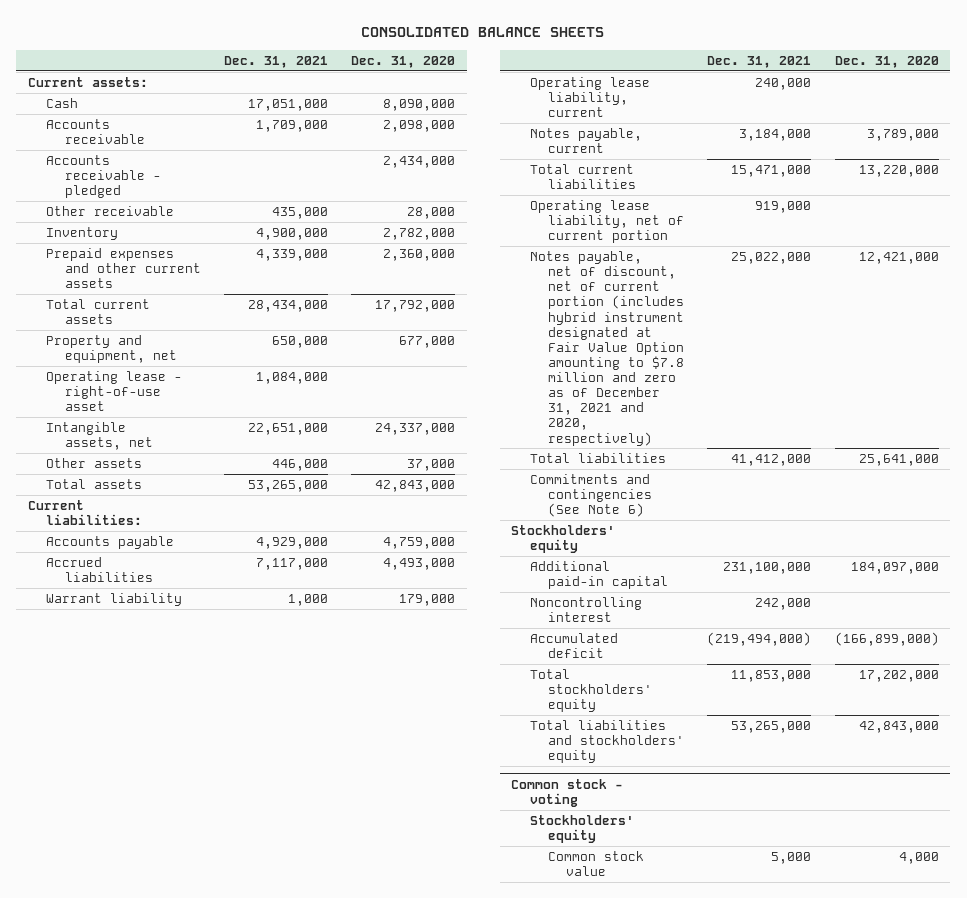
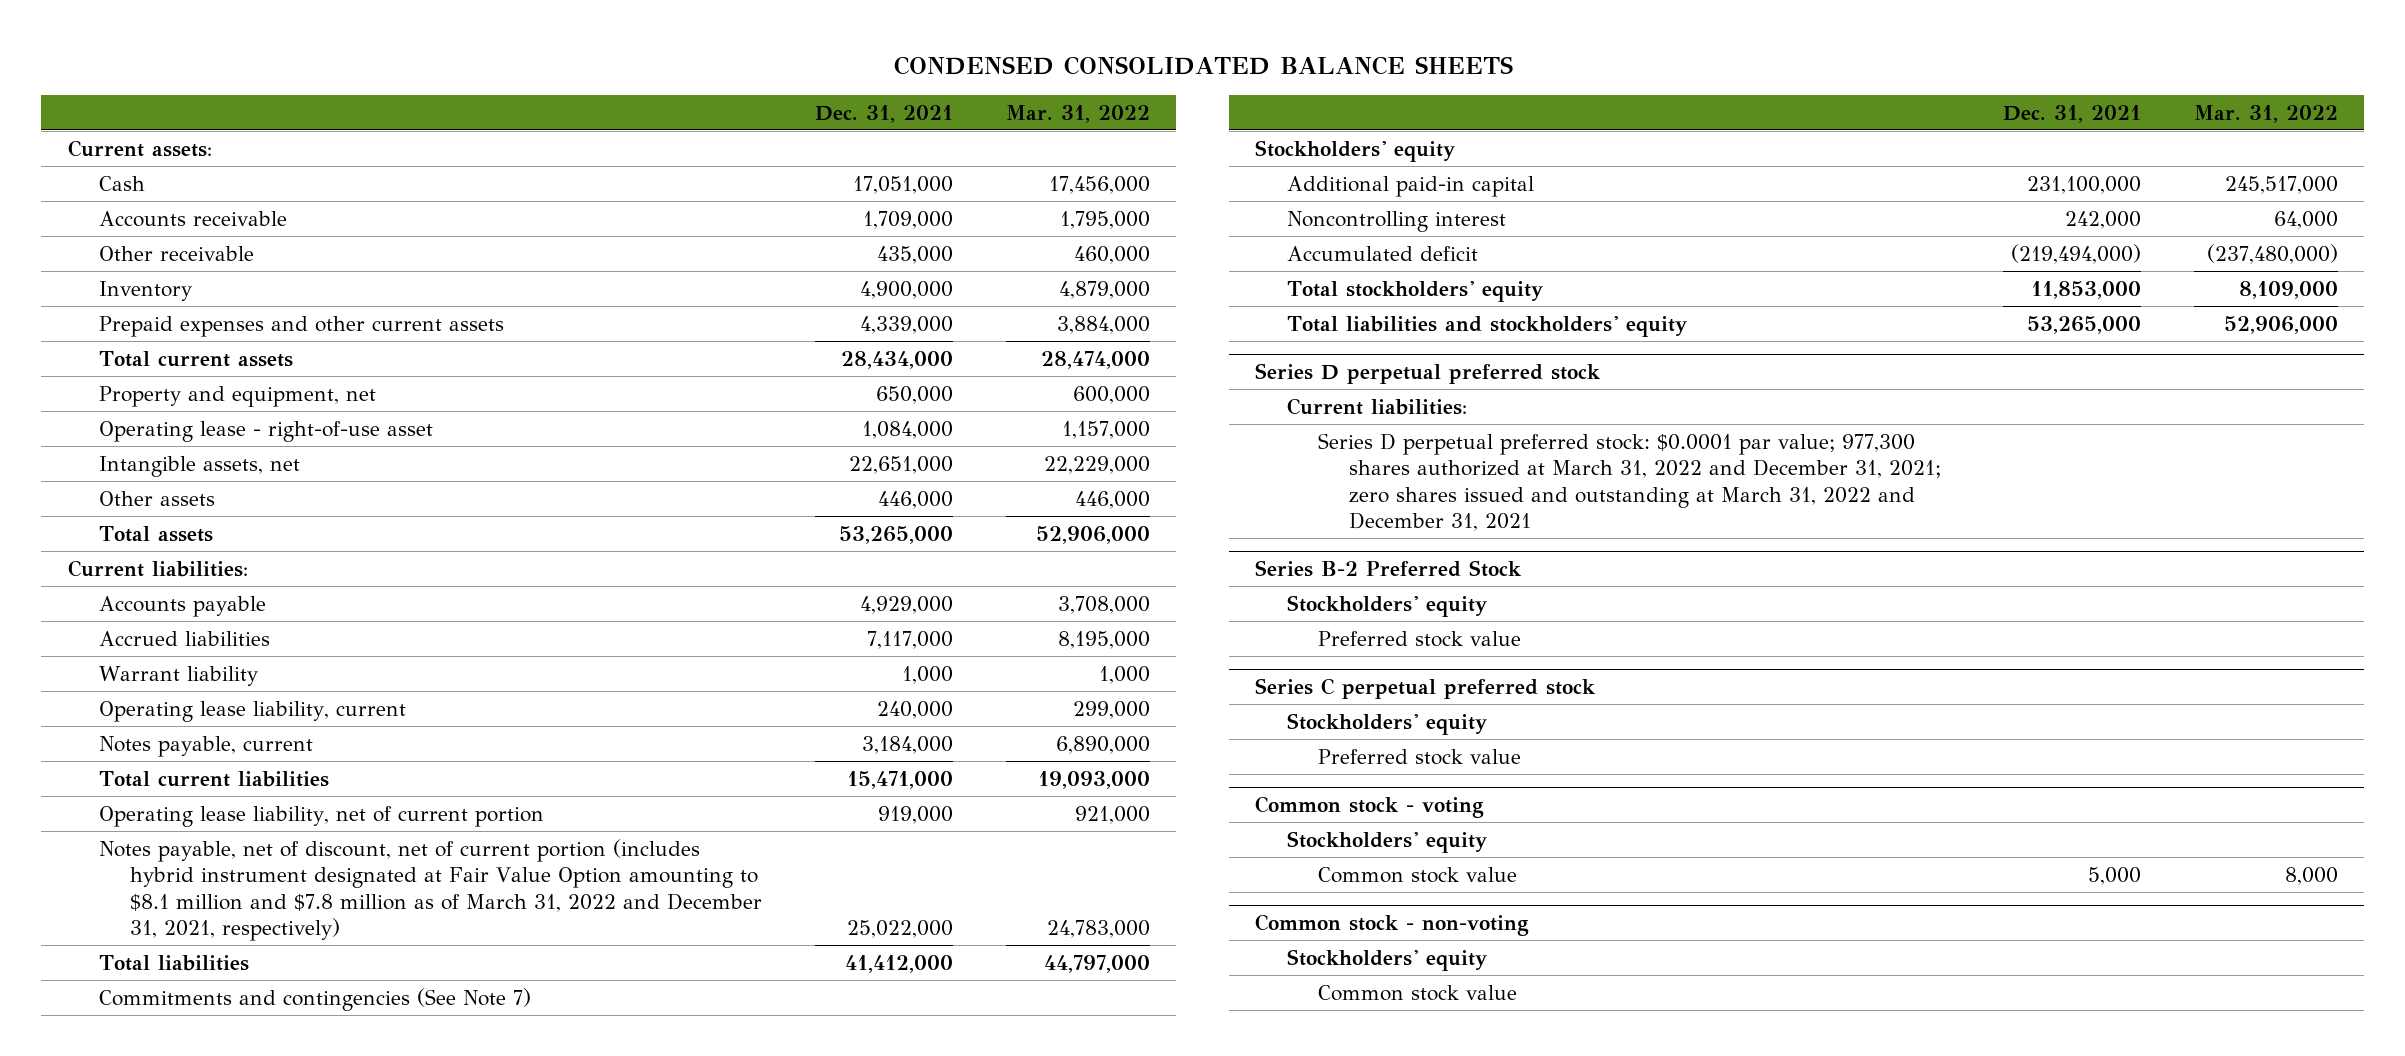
[361,26,605,37] CONSOLIDATED BALANCE SHEETS -> [893,56,1513,76] CONDENSED CONSOLIDATED BALANCE SHEETS
[351,55,456,68] Dec. 31, 2020 -> none
none -> [1006,104,1151,123] Mar. 31, 2022
[46,155,161,199] Accounts receivable - pledged -> none
[529,251,685,446] Notes payable, net of discount, net of current portion (includes hybrid instrument designated at Fair Value Option amounting to $7.8 million and zero as of December 31, 2021 and 2020, respectively) -> [99,838,763,942] Notes payable, net of discount, net of current portion (includes hybrid instrument designated at Fair Value Option amounting to $8.1 million and $7.8 million as of March 31, 2022 and December 31, 2021, respectively)
[529,474,653,518] Commitments and contingencies (See Note 6) -> [99,987,532,1011] Commitments and contingencies (See Note 7)
none -> [1255,362,1602,384] Series D perpetual preferred stock
none -> [1286,397,1467,415] Current liabilities:
none -> [1317,432,1942,532] Series D perpetual preferred stock: $0.0001 par value; 977,300 shares authorized at March 31, 2022 and December 31, 2021; zero shares issued and outstanding at March 31, 2022 and December 31, 2021
none -> [1255,559,1523,577] Series B-2 Preferred Stock
none -> [1286,594,1487,617] Stockholders' equity
none -> [1317,630,1521,647] Preferred stock value
none -> [1255,677,1597,699] Series C perpetual preferred stock
none -> [1286,712,1487,735] Stockholders' equity
none -> [1317,748,1521,765] Preferred stock value
none -> [1255,913,1530,936] Common stock - non-voting
none -> [1286,948,1487,971] Stockholders' equity
none -> [1317,984,1517,1001] Common stock value

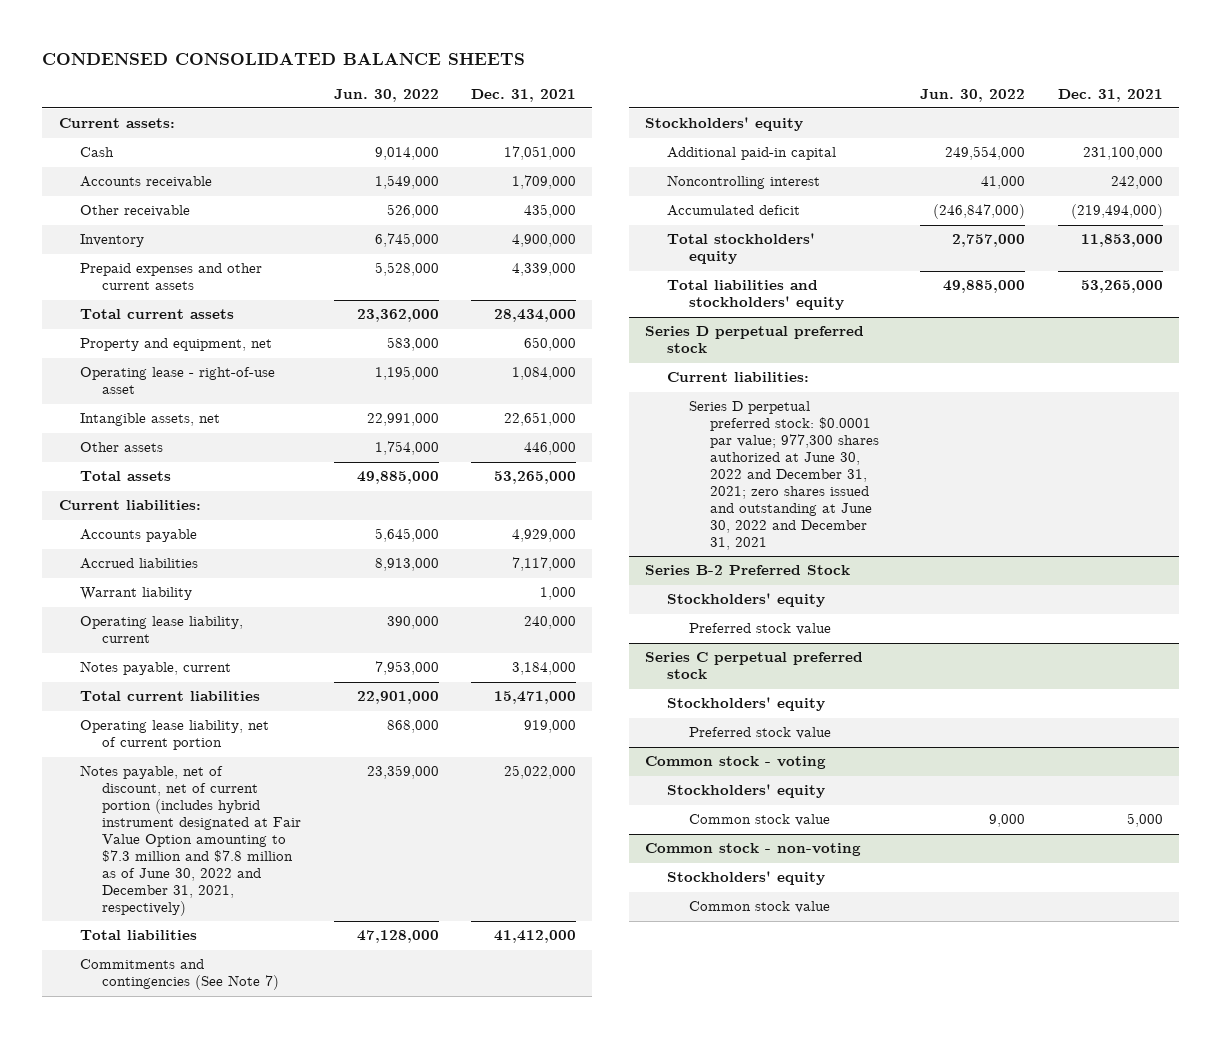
[1006,104,1151,123] Mar. 31, 2022 -> none
none -> [333,88,439,102] Jun. 30, 2022
[99,838,763,942] Notes payable, net of discount, net of current portion (includes hybrid instrument designated at Fair Value Option amounting to $8.1 million and $7.8 million as of March 31, 2022 and December 31, 2021, respectively) -> [80,765,302,917] Notes payable, net of discount, net of current portion (includes hybrid instrument designated at Fair Value Option amounting to $7.3 million and $7.8 million as of June 30, 2022 and December 31, 2021, respectively)
[1317,432,1942,532] Series D perpetual preferred stock: $0.0001 par value; 977,300 shares authorized at March 31, 2022 and December 31, 2021; zero shares issued and outstanding at March 31, 2022 and December 31, 2021 -> [688,401,880,551] Series D perpetual preferred stock: $0.0001 par value; 977,300 shares authorized at June 30, 2022 and December 31, 2021; zero shares issued and outstanding at June 30, 2022 and December 31, 2021

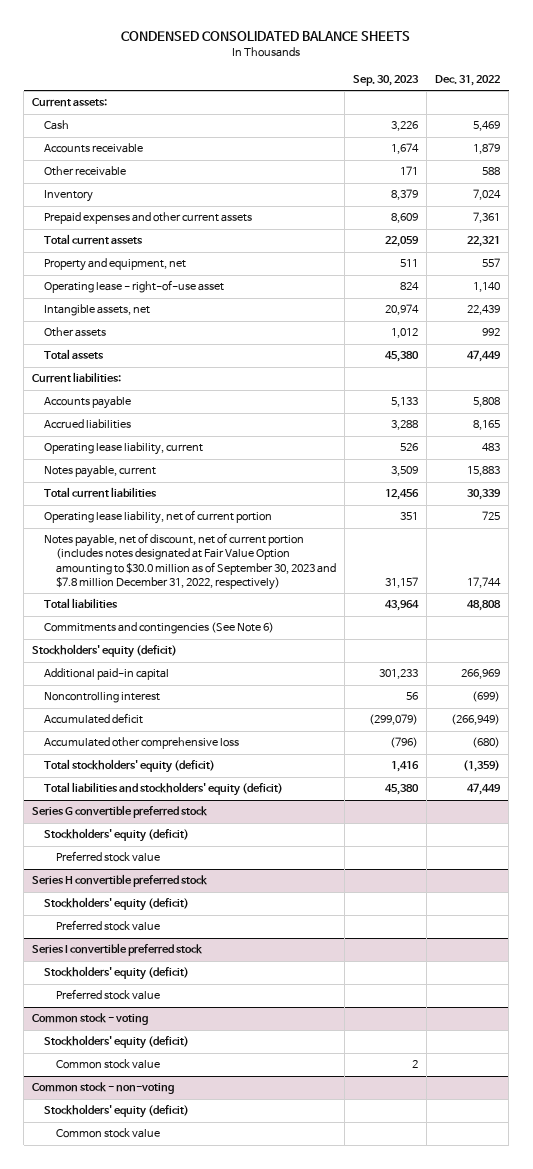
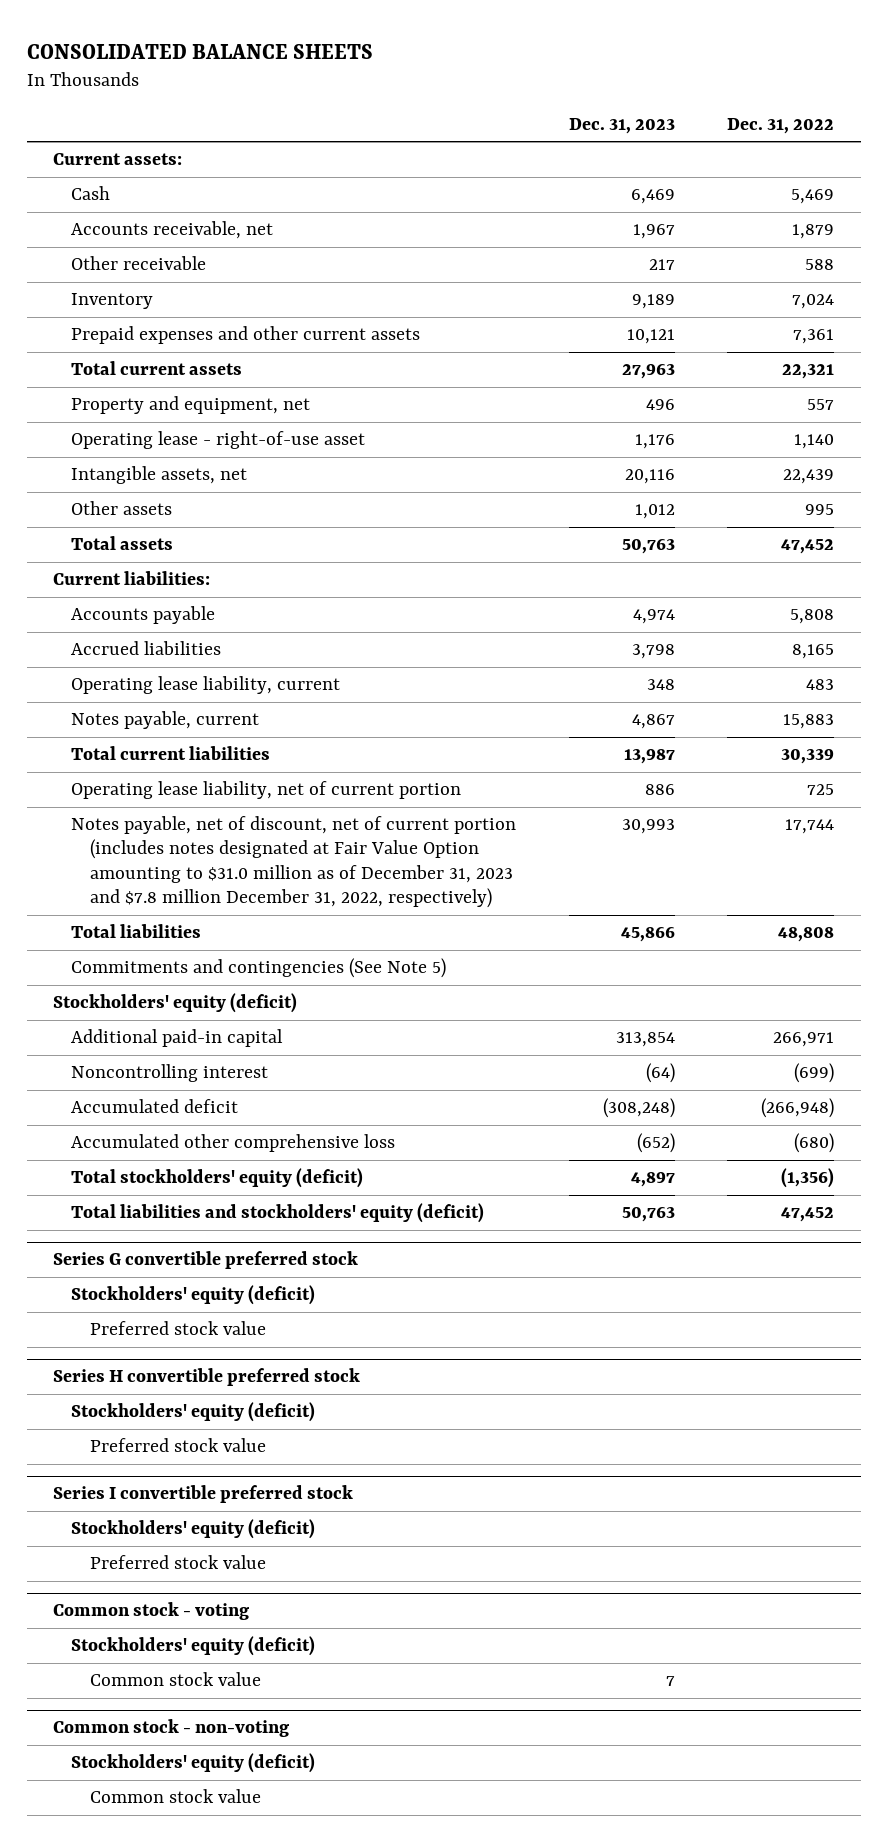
[121,31,411,42] CONDENSED CONSOLIDATED BALANCE SHEETS -> [26,43,373,59] CONSOLIDATED BALANCE SHEETS
[352,74,419,86] Sep. 30, 2023 -> none
none -> [568,117,675,134] Dec. 31, 2023
[44,143,144,154] Accounts receivable -> [71,221,274,240] Accounts receivable, net
[482,328,501,337] 992 -> [805,504,835,516] 995
[467,350,502,363] 47,449 -> [781,539,835,555] 47,452
[44,533,336,590] Notes payable, net of discount, net of current portion (includes notes designated at Fair Value Option amounting to $30.0 million as of September 30, 2023 and $7.8 million December 31, 2022, respectively) -> [71,816,517,909] Notes payable, net of discount, net of current portion (includes notes designated at Fair Value Option amounting to $31.0 million as of December 31, 2023 and $7.8 million December 31, 2022, respectively)
[44,622,275,635] Commitments and contingencies (See Note 6) -> [71,958,447,979] Commitments and contingencies (See Note 5)
[461,669,501,680] 266,969 -> [773,1032,835,1048] 266,971
[451,714,501,726] (266,949) -> [761,1098,835,1119] (266,948)
[463,760,501,773] (1,359) -> [781,1168,835,1189] (1,356)
[467,783,502,796] 47,449 -> [781,1207,835,1223] 47,452

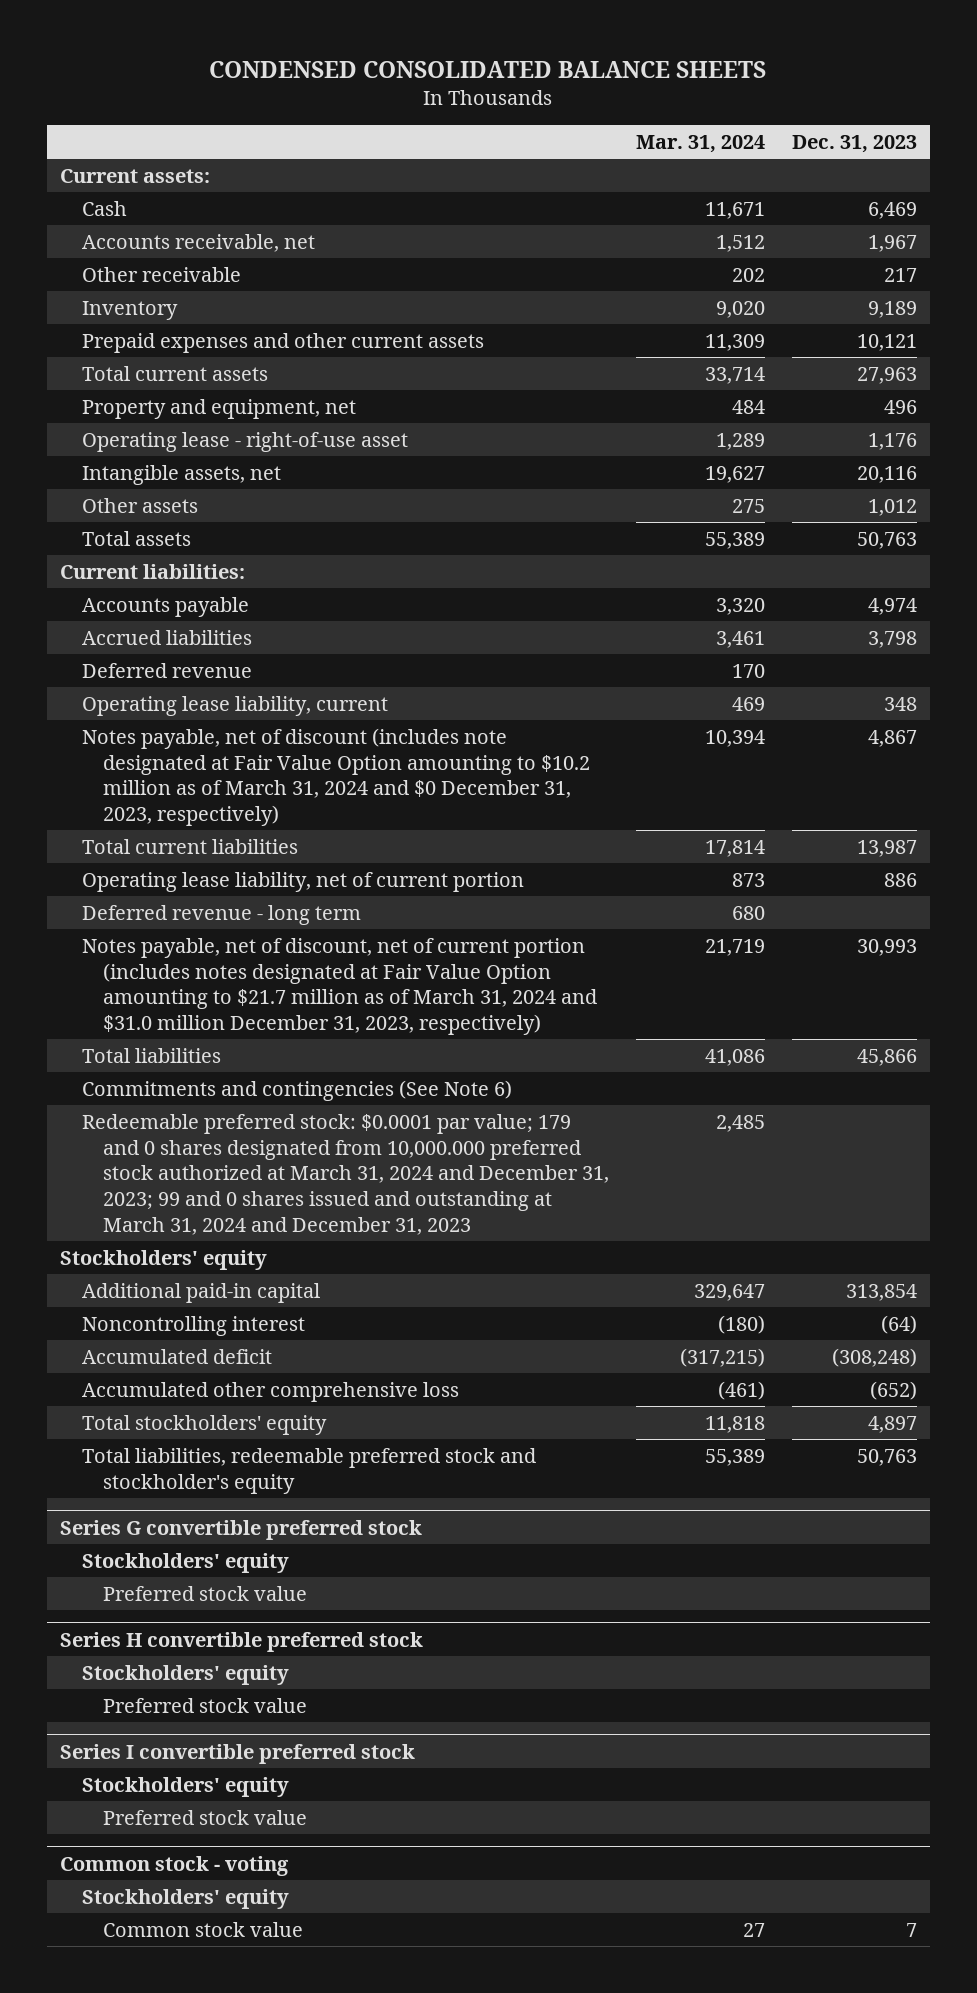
[26,43,373,59] CONSOLIDATED BALANCE SHEETS -> [209,60,767,78] CONDENSED CONSOLIDATED BALANCE SHEETS
[727,117,835,134] Dec. 31, 2022 -> none
none -> [636,134,766,153] Mar. 31, 2024
none -> [81,662,252,678] Deferred revenue
[71,711,260,730] Notes payable, current -> [81,727,591,826] Notes payable, net of discount (includes note designated at Fair Value Option amounting to $10.2 million as of March 31, 2024 and $0 December 31, 2023, respectively)
none -> [81,904,361,925] Deferred revenue - long term
[71,816,517,909] Notes payable, net of discount, net of current portion (includes notes designated at Fair Value Option amounting to $31.0 million as of December 31, 2023 and $7.8 million December 31, 2022, respectively) -> [81,937,598,1035] Notes payable, net of discount, net of current portion (includes notes designated at Fair Value Option amounting to $21.7 million as of March 31, 2024 and $31.0 million December 31, 2023, respectively)
[71,958,447,979] Commitments and contingencies (See Note 5) -> [81,1079,512,1101] Commitments and contingencies (See Note 6)
none -> [81,1113,610,1235] Redeemable preferred stock: $0.0001 par value; 179 and 0 shares designated from 10,000.000 preferred stock authorized at March 31, 2024 and December 31, 2023; 99 and 0 shares issued and outstanding at March 31, 2024 and December 31, 2023
[53,993,298,1014] Stockholders' equity (deficit) -> [59,1249,267,1270] Stockholders' equity
[71,1168,364,1189] Total stockholders' equity (deficit) -> [81,1414,327,1435] Total stockholders' equity
[71,1203,485,1224] Total liabilities and stockholders' equity (deficit) -> [81,1447,536,1494] Total liabilities, redeemable preferred stock and stockholder's equity
[71,1285,316,1306] Stockholders' equity (deficit) -> [81,1552,289,1573] Stockholders' equity
[71,1402,316,1423] Stockholders' equity (deficit) -> [81,1664,289,1685] Stockholders' equity
[71,1519,316,1540] Stockholders' equity (deficit) -> [81,1776,289,1797] Stockholders' equity
[71,1636,316,1657] Stockholders' equity (deficit) -> [81,1888,289,1909] Stockholders' equity
[53,1719,290,1738] Common stock - non-voting -> none
[71,1753,316,1774] Stockholders' equity (deficit) -> none
[89,1789,261,1804] Common stock value -> none

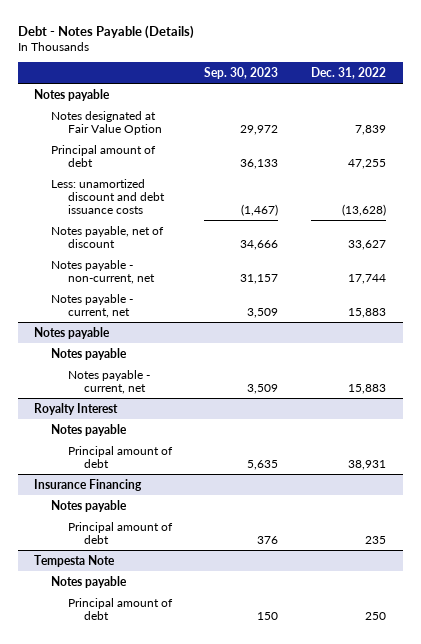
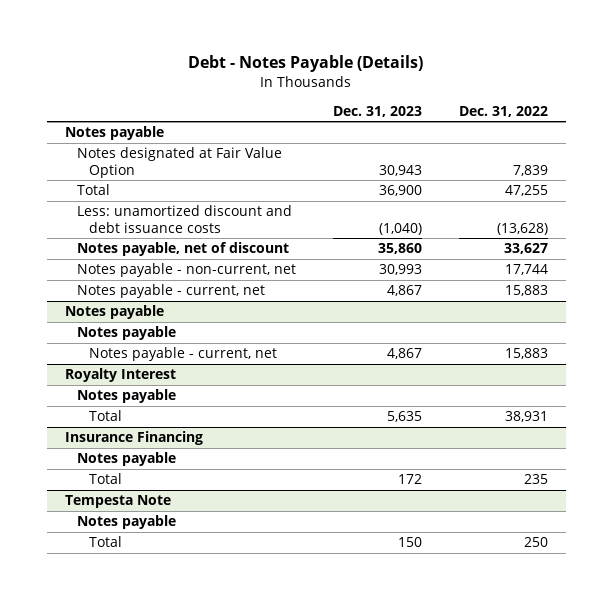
[204,66,279,79] Sep. 30, 2023 -> none
none -> [332,105,422,117] Dec. 31, 2023
[50,144,156,167] Principal amount of debt -> [76,184,110,196] Total
[67,445,173,468] Principal amount of debt -> [88,410,122,422] Total
[67,521,173,544] Principal amount of debt -> [88,473,122,485] Total
[67,597,173,620] Principal amount of debt -> [88,536,122,548] Total

